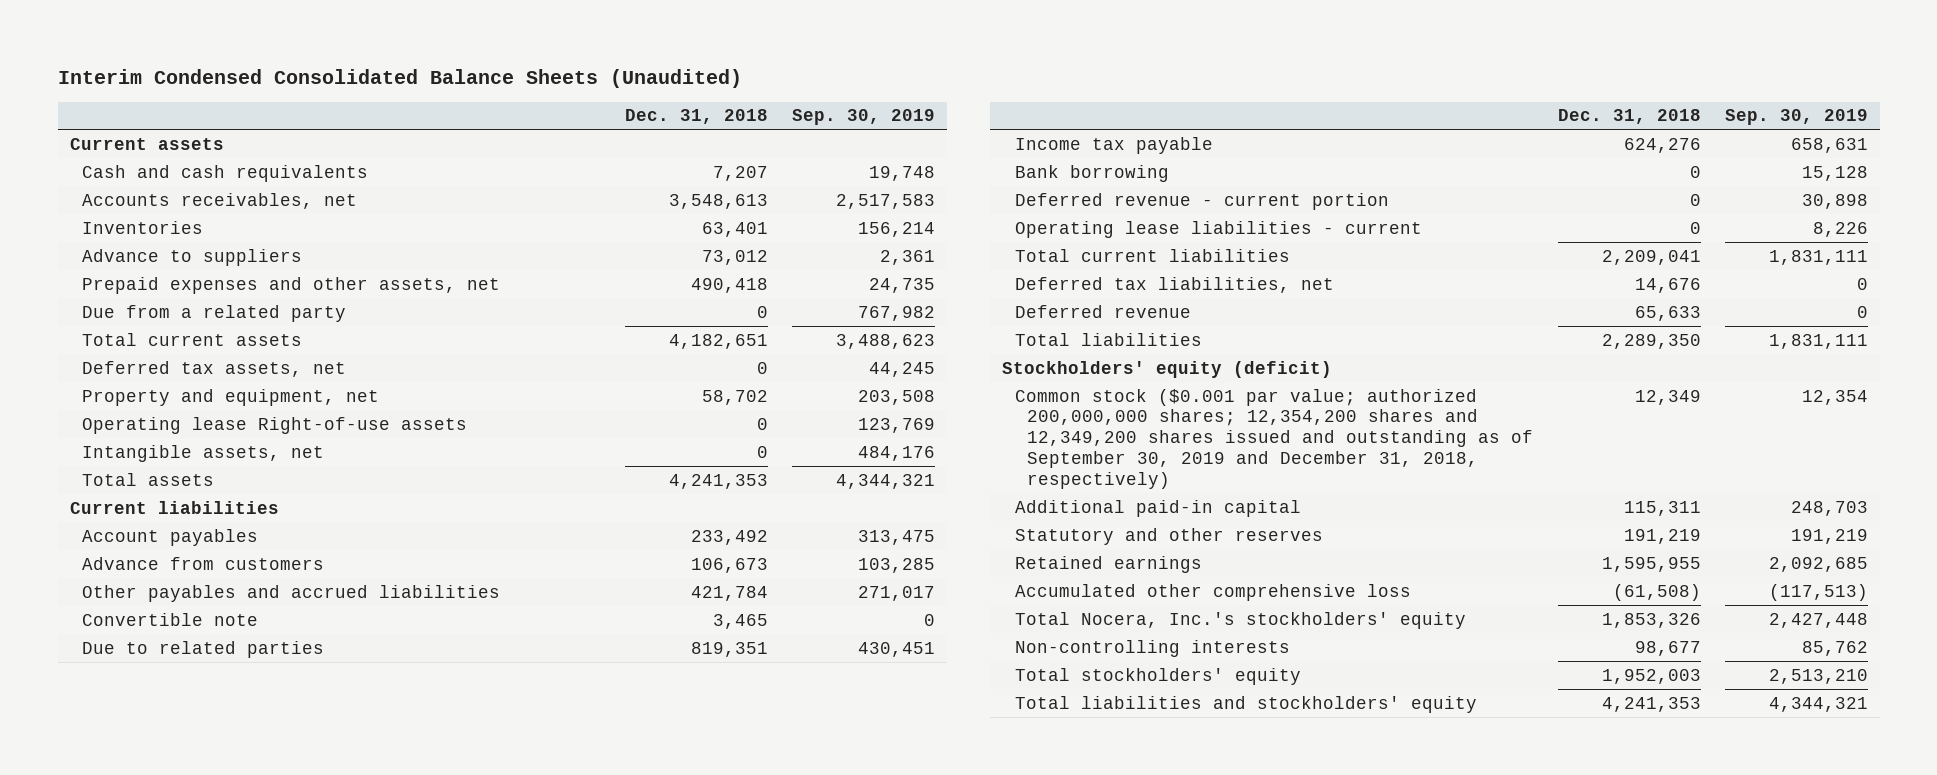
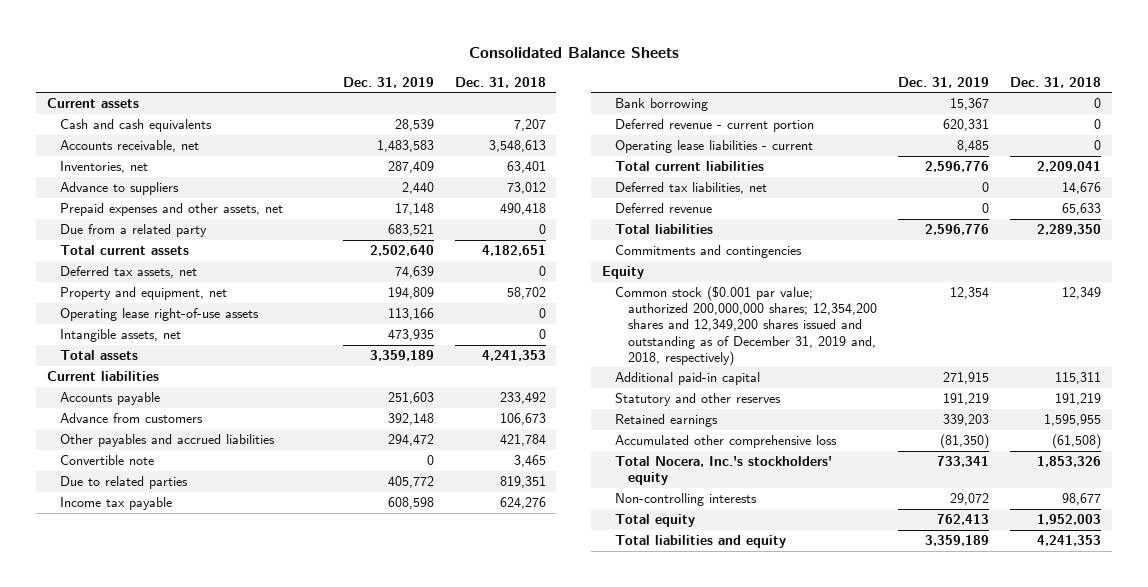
[57,69,742,89] Interim Condensed Consolidated Balance Sheets (Unaudited) -> [468,46,679,58] Consolidated Balance Sheets
[791,109,935,126] Sep. 30, 2019 -> none
none -> [343,76,435,88] Dec. 31, 2019
[82,164,369,182] Cash and cash requivalents -> [59,119,212,133] Cash and cash equivalents
[82,192,358,209] Accounts receivables, net -> [59,140,199,153] Accounts receivable, net
[82,220,204,234] Inventories -> [59,161,148,174] Inventories, net
[82,416,468,434] Operating lease Right-of-use assets -> [59,308,259,322] Operating lease right-of-use assets
[82,528,259,546] Account payables -> [59,392,160,406] Accounts payable
none -> [615,245,803,259] Commitments and contingencies
[1002,360,1333,378] Stockholders' equity (deficit) -> [601,266,644,280] Equity
[1014,388,1534,490] Common stock ($0.001 par value; authorized 200,000,000 shares; 12,354,200 shares and 12,349,200 shares issued and outstanding as of September 30, 2019 and December 31, 2018, respectively) -> [615,286,878,366] Common stock ($0.001 par value; authorized 200,000,000 shares; 12,354,200 shares and 12,349,200 shares issued and outstanding as of December 31, 2019 and, 2018, respectively)
[1014,667,1301,685] Total stockholders' equity -> [615,514,696,528] Total equity
[1014,695,1477,713] Total liabilities and stockholders' equity -> [615,535,787,549] Total liabilities and equity

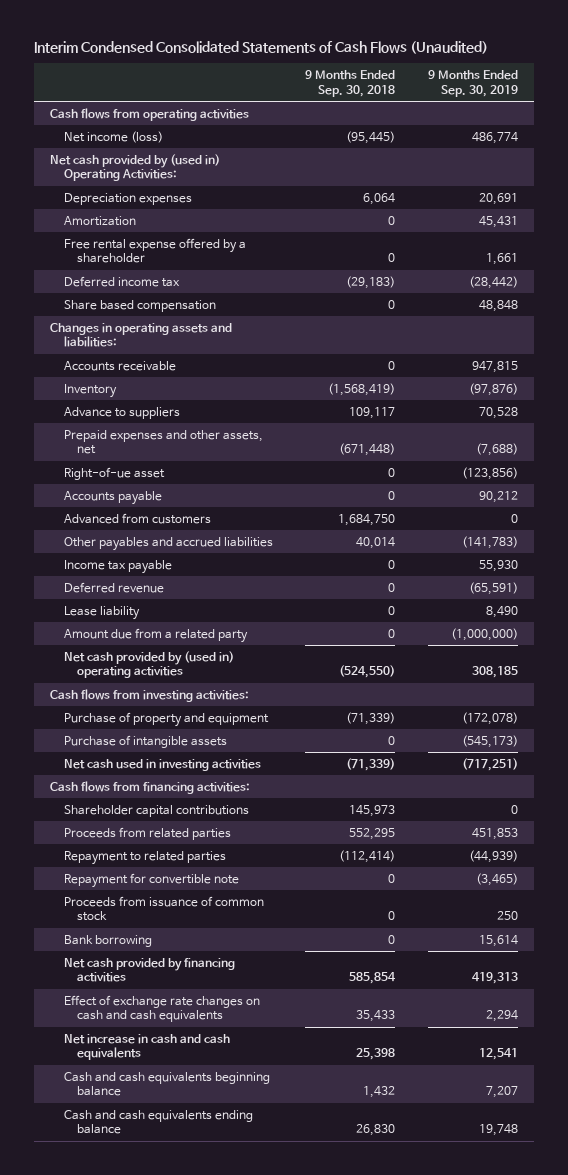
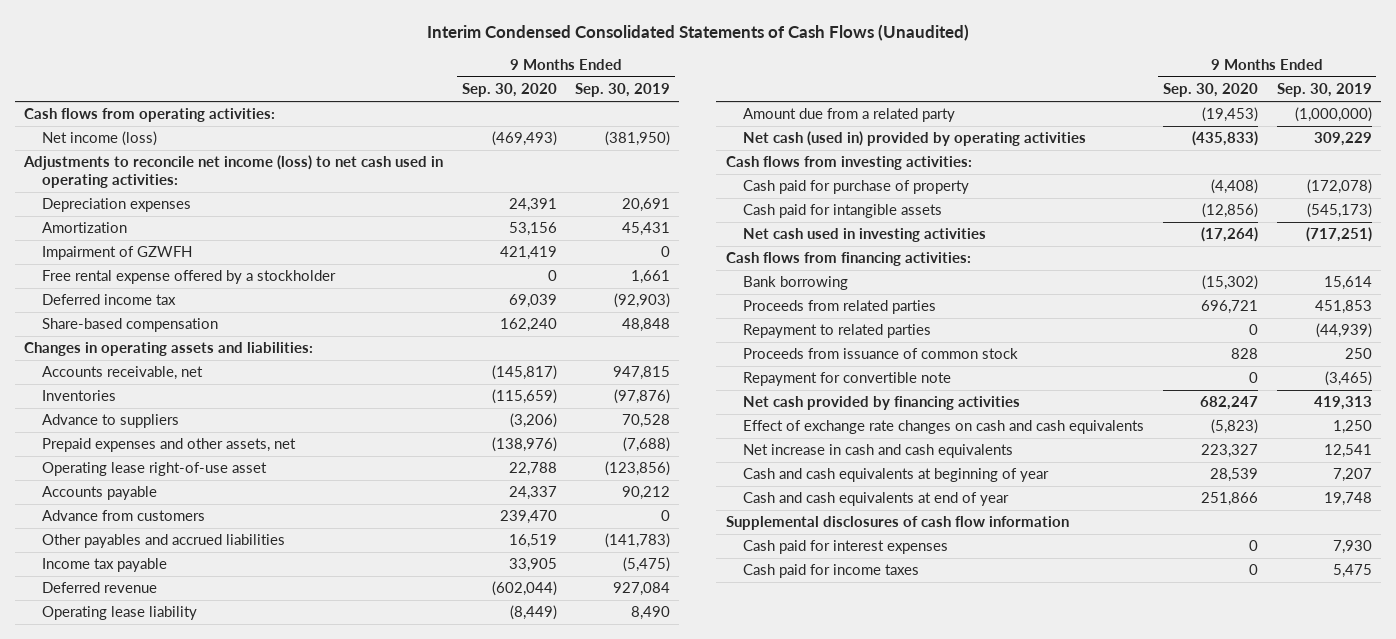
[305,70,396,97] 9 Months Ended Sep. 30, 2018 -> none
none -> [461,83,557,98] Sep. 30, 2020
[50,107,250,121] Cash flows from operating activities -> [24,108,276,123] Cash flows from operating activities:
[471,131,518,144] 486,774 -> [605,131,671,147] (381,950)
[50,153,221,182] Net cash provided by (used in) Operating Activities: -> [23,155,444,188] Adjustments to reconcile net income (loss) to net cash used in operating activities:
none -> [41,246,192,261] Impairment of GZWFH
[63,237,246,264] Free rental expense offered by a shareholder -> [41,270,336,285] Free rental expense offered by a stockholder
[468,275,518,289] (28,442) -> [614,293,671,309] (92,903)
[63,299,216,312] Share based compensation -> [41,318,218,333] Share-based compensation
[63,360,176,371] Accounts receivable -> [41,366,203,381] Accounts receivable, net
[63,383,117,398] Inventory -> [41,390,116,402] Inventories
[63,466,165,480] Right-of-ue asset -> [41,462,267,477] Operating lease right-of-use asset
[63,512,211,524] Advanced from customers -> [41,510,205,522] Advance from customers
[478,559,518,572] 55,930 -> [623,557,671,573] (5,475)
[468,581,518,595] (65,591) -> [613,582,671,597] 927,084
[63,605,140,620] Lease liability -> [41,606,197,621] Operating lease liability
[63,650,234,679] Net cash provided by (used in) operating activities -> [743,131,1087,147] Net cash (used in) provided by operating activities
[471,666,518,679] 308,185 -> [1313,132,1372,147] 309,229
[63,711,269,727] Purchase of property and equipment -> [743,180,970,195] Cash paid for purchase of property
[63,734,227,748] Purchase of intangible assets -> [743,204,943,219] Cash paid for intangible assets
[63,804,249,817] Shareholder capital contributions -> none
[63,934,152,947] Bank borrowing -> [743,276,849,291] Bank borrowing
[63,872,239,888] Repayment for convertible note -> [743,372,952,387] Repayment for convertible note
[485,1010,518,1023] 2,294 -> [1332,420,1372,435] 1,250
[63,1071,270,1097] Cash and cash equivalents beginning balance -> [743,468,1050,483] Cash and cash equivalents at beginning of year
[63,1109,253,1135] Cash and cash equivalents ending balance -> [743,492,1010,507] Cash and cash equivalents at end of year
none -> [725,516,1069,531] Supplemental disclosures of cash flow information
none -> [743,540,949,555] Cash paid for interest expenses
none -> [743,564,920,579] Cash paid for income taxes

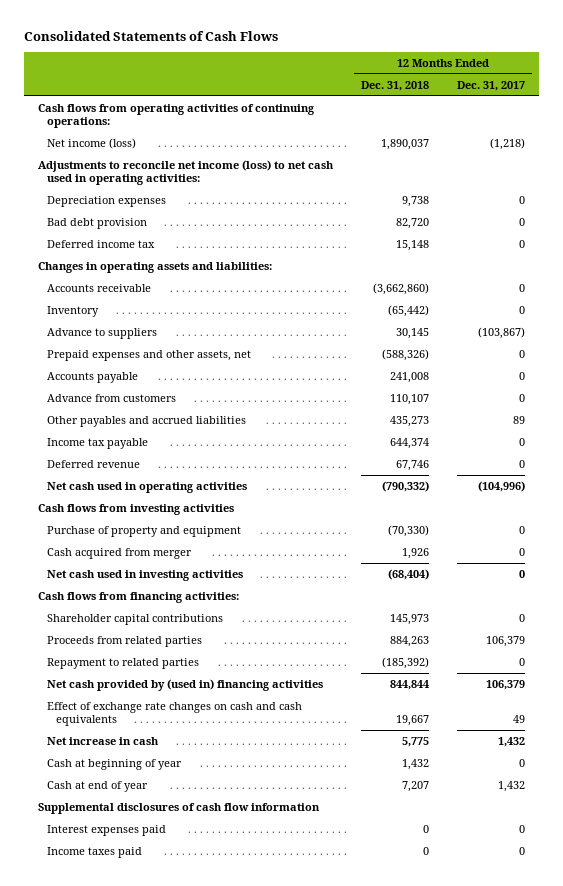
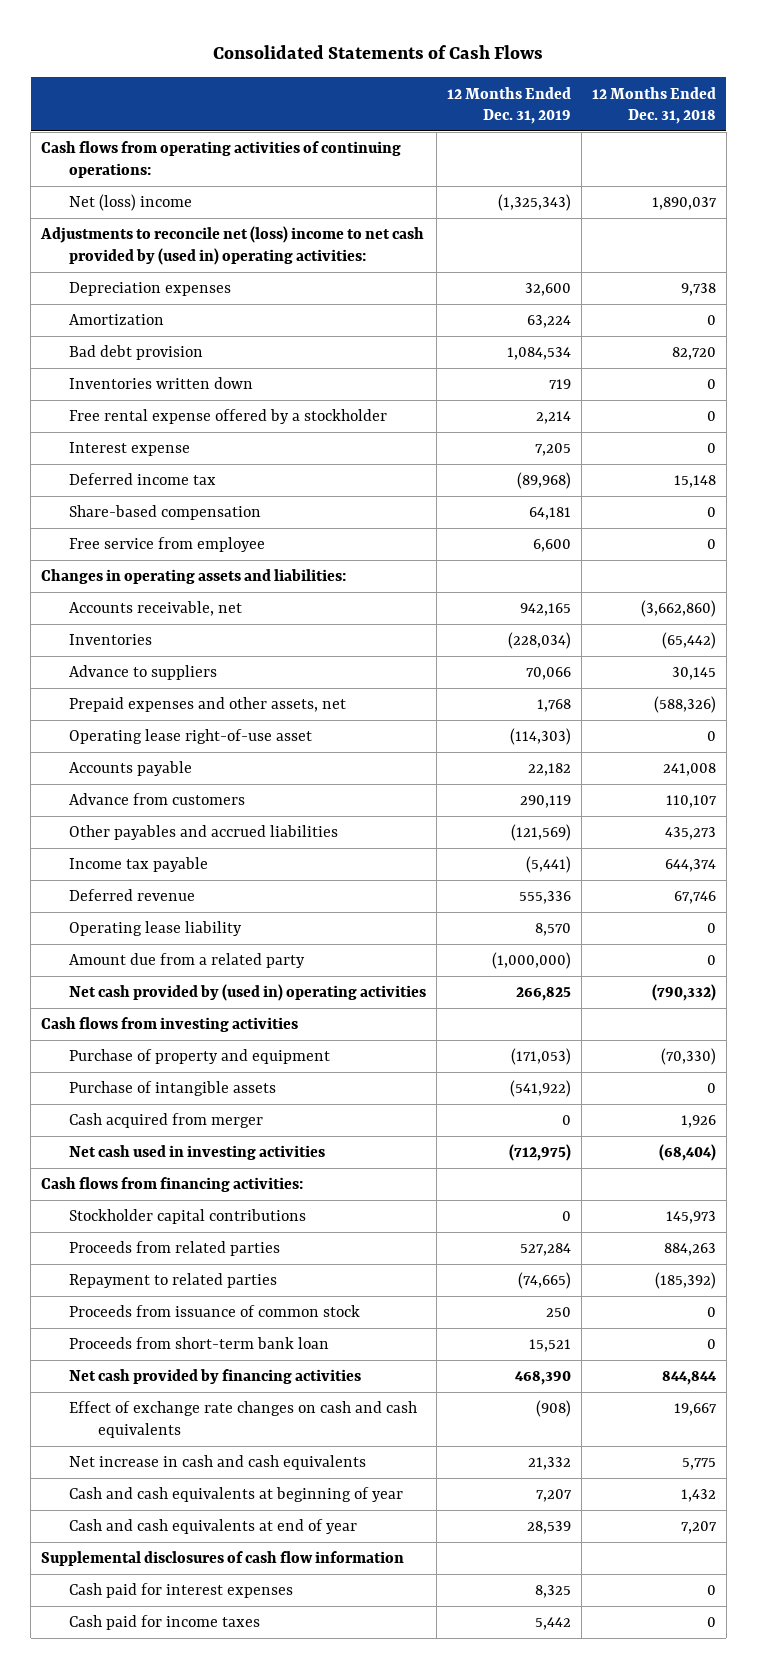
[457,80,526,91] Dec. 31, 2017 -> none
none -> [447,86,572,124] 12 Months Ended Dec. 31, 2019
[46,137,136,149] Net income (loss) -> [69,194,193,212] Net (loss) income
[37,159,334,186] Adjustments to reconcile net income (loss) to net cash used in operating activities: -> [40,226,425,265] Adjustments to reconcile net (loss) income to net cash provided by (used in) operating activities:
none -> [69,314,165,326] Amortization
none -> [69,377,254,390] Inventories written down
none -> [69,409,388,425] Free rental expense offered by a stockholder
none -> [69,442,191,457] Interest expense
none -> [69,505,262,521] Share-based compensation
none -> [69,537,266,553] Free service from employee
[46,283,151,292] Accounts receivable -> [69,601,243,617] Accounts receivable, net
[46,305,99,317] Inventory -> [69,634,153,646] Inventories
none -> [69,729,313,745] Operating lease right-of-use asset
none -> [69,921,243,937] Operating lease liability
none -> [69,953,306,969] Amount due from a related party
[46,481,247,493] Net cash used in operating activities -> [69,984,427,1002] Net cash provided by (used in) operating activities
none -> [69,1081,277,1097] Purchase of intangible assets
[46,613,223,625] Shareholder capital contributions -> [69,1209,307,1225] Stockholder capital contributions
none -> [69,1305,361,1318] Proceeds from issuance of common stock
none -> [69,1337,330,1350] Proceeds from short-term bank loan
[46,678,323,691] Net cash provided by (used in) financing activities -> [69,1369,362,1385] Net cash provided by financing activities
[46,736,159,745] Net increase in cash -> [69,1455,367,1471] Net increase in cash and cash equivalents
[46,758,182,770] Cash at beginning of year -> [69,1487,404,1503] Cash and cash equivalents at beginning of year
[46,780,148,792] Cash at end of year -> [69,1519,358,1535] Cash and cash equivalents at end of year
[46,824,166,836] Interest expenses paid -> [69,1583,294,1599] Cash paid for interest expenses
[46,846,142,858] Income taxes paid -> [69,1615,261,1631] Cash paid for income taxes

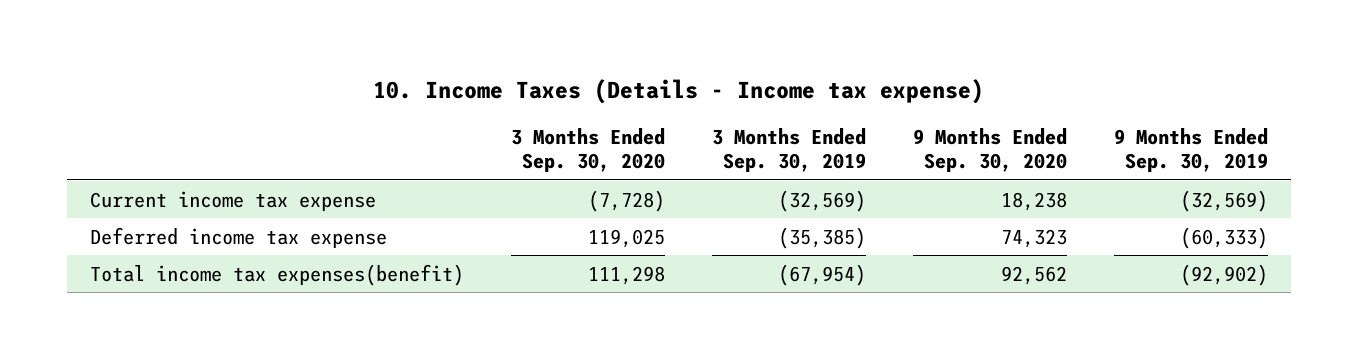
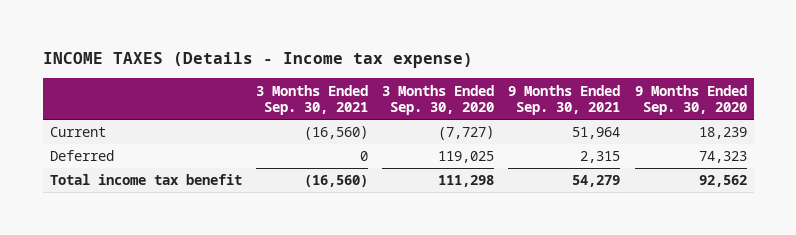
[373,79,985,105] 10. Income Taxes (Details - Income tax expense) -> [42,52,473,69] INCOME TAXES (Details - Income tax expense)
[712,128,867,172] 3 Months Ended Sep. 30, 2019 -> none
[1113,128,1268,172] 9 Months Ended Sep. 30, 2019 -> none
none -> [255,84,368,116] 3 Months Ended Sep. 30, 2021
none -> [508,84,621,116] 9 Months Ended Sep. 30, 2021
[90,190,377,211] Current income tax expense -> [49,127,106,138] Current
[588,189,666,212] (7,728) -> [438,126,495,141] (7,727)
[1000,191,1067,211] 18,238 -> [698,127,747,140] 18,239
[90,226,388,248] Deferred income tax expense -> [49,150,114,162] Deferred
[90,263,465,286] Total income tax expenses(benefit) -> [49,174,242,186] Total income tax benefit

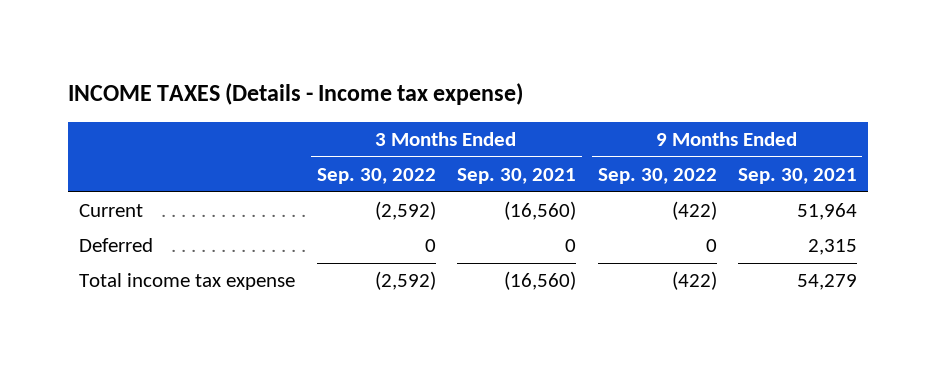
[382,84,495,116] 3 Months Ended Sep. 30, 2020 -> none
[634,84,747,116] 9 Months Ended Sep. 30, 2020 -> none
none -> [316,168,436,185] Sep. 30, 2022
none -> [597,168,717,185] Sep. 30, 2022
[49,174,242,186] Total income tax benefit -> [79,273,296,291] Total income tax expense

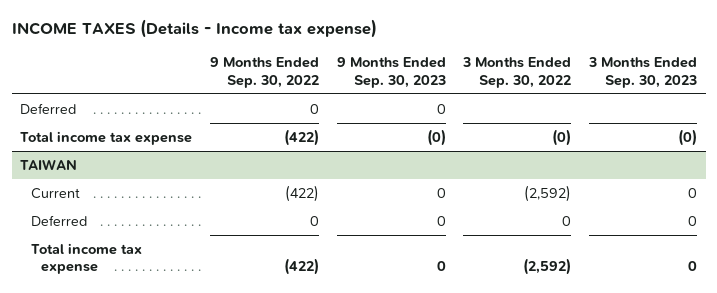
[457,168,577,185] Sep. 30, 2021 -> none
[738,168,858,185] Sep. 30, 2021 -> none
none -> [336,57,446,88] 9 Months Ended Sep. 30, 2023
none -> [588,57,698,88] 3 Months Ended Sep. 30, 2023
none -> [20,102,77,114] Deferred
none -> [20,130,193,145] Total income tax expense
none -> [20,158,78,170] TAIWAN

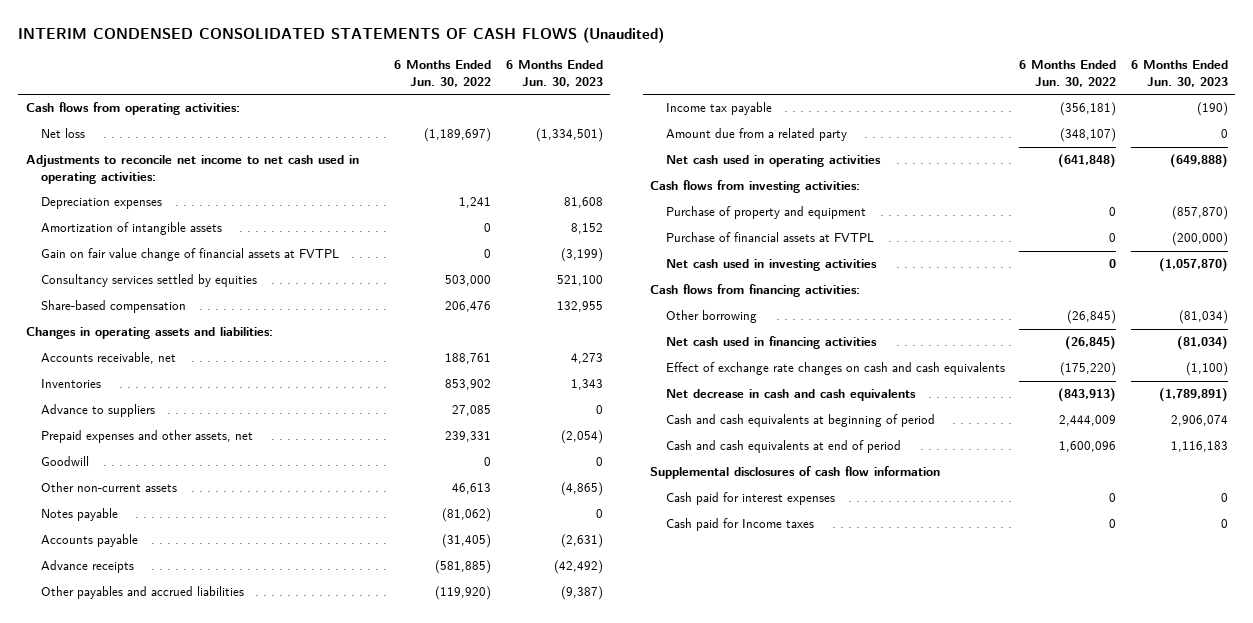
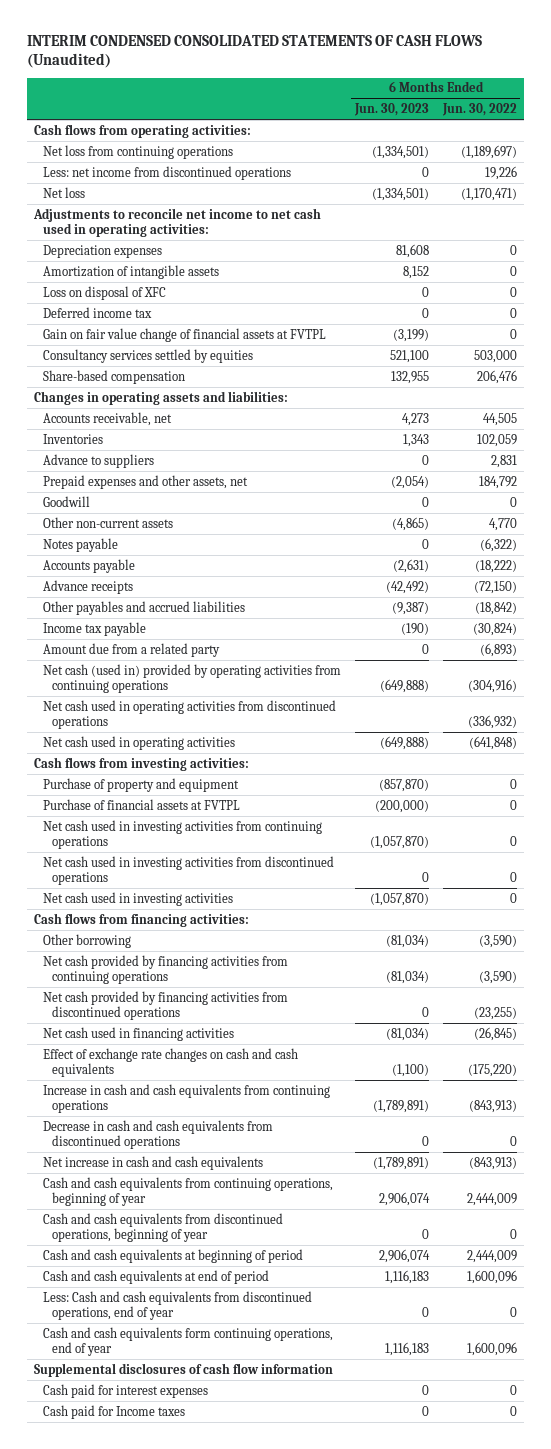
none -> [42,144,233,159] Net loss from continuing operations
none -> [42,165,291,180] Less: net income from discontinued operations
[424,128,492,143] (1,189,697) -> [460,187,517,201] (1,170,471)
[459,197,492,209] 1,241 -> [509,244,517,255] 0
none -> [42,285,166,300] Loss on disposal of XFC
none -> [42,306,152,318] Deferred income tax
[445,353,492,365] 188,761 -> [482,412,517,426] 44,505
[445,379,492,391] 853,902 -> [476,433,517,447] 102,059
[452,405,492,417] 27,085 -> [490,454,517,468] 2,831
[445,431,492,443] 239,331 -> [478,475,517,489] 184,792
[452,483,492,495] 46,613 -> [488,517,517,531] 4,770
[442,508,492,523] (81,062) -> [479,537,517,552] (6,322)
[442,534,492,549] (31,405) -> [474,559,517,573] (18,222)
[435,560,492,575] (581,885) -> [473,580,517,594] (72,150)
[435,586,492,601] (119,920) -> [474,601,517,615] (18,842)
[1060,102,1117,117] (356,181) -> [472,622,517,636] (30,824)
[1060,128,1117,143] (348,107) -> [479,642,517,657] (6,893)
none -> [42,663,341,693] Net cash (used in) provided by operating activities from continuing operations
none -> [42,699,336,729] Net cash used in operating activities from discontinued operations
none -> [42,819,322,849] Net cash used in investing activities from continuing operations
none -> [42,855,334,885] Net cash used in investing activities from discontinued operations
[1067,310,1117,325] (26,845) -> [478,934,517,948] (3,590)
none -> [42,954,288,984] Net cash provided by financing activities from continuing operations
none -> [42,990,288,1020] Net cash provided by financing activities from discontinued operations
none -> [42,1083,330,1113] Increase in cash and cash equivalents from continuing operations
none -> [42,1119,273,1149] Decrease in cash and cash equivalents from discontinued operations
[665,389,916,402] Net decrease in cash and cash equivalents -> [42,1155,263,1170] Net increase in cash and cash equivalents
none -> [42,1176,333,1206] Cash and cash equivalents from continuing operations, beginning of year
none -> [42,1212,283,1242] Cash and cash equivalents from discontinued operations, beginning of year
none -> [42,1290,312,1320] Less: Cash and cash equivalents from discontinued operations, end of year
none -> [42,1326,333,1356] Cash and cash equivalents form continuing operations, end of year

